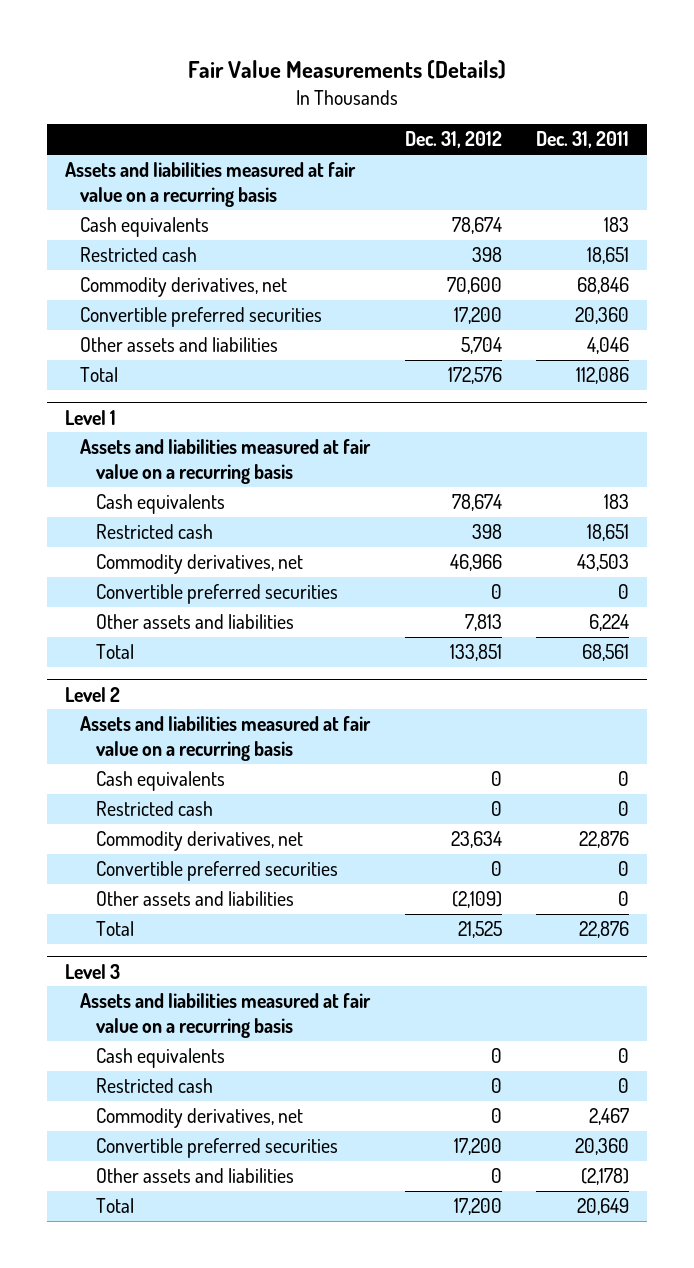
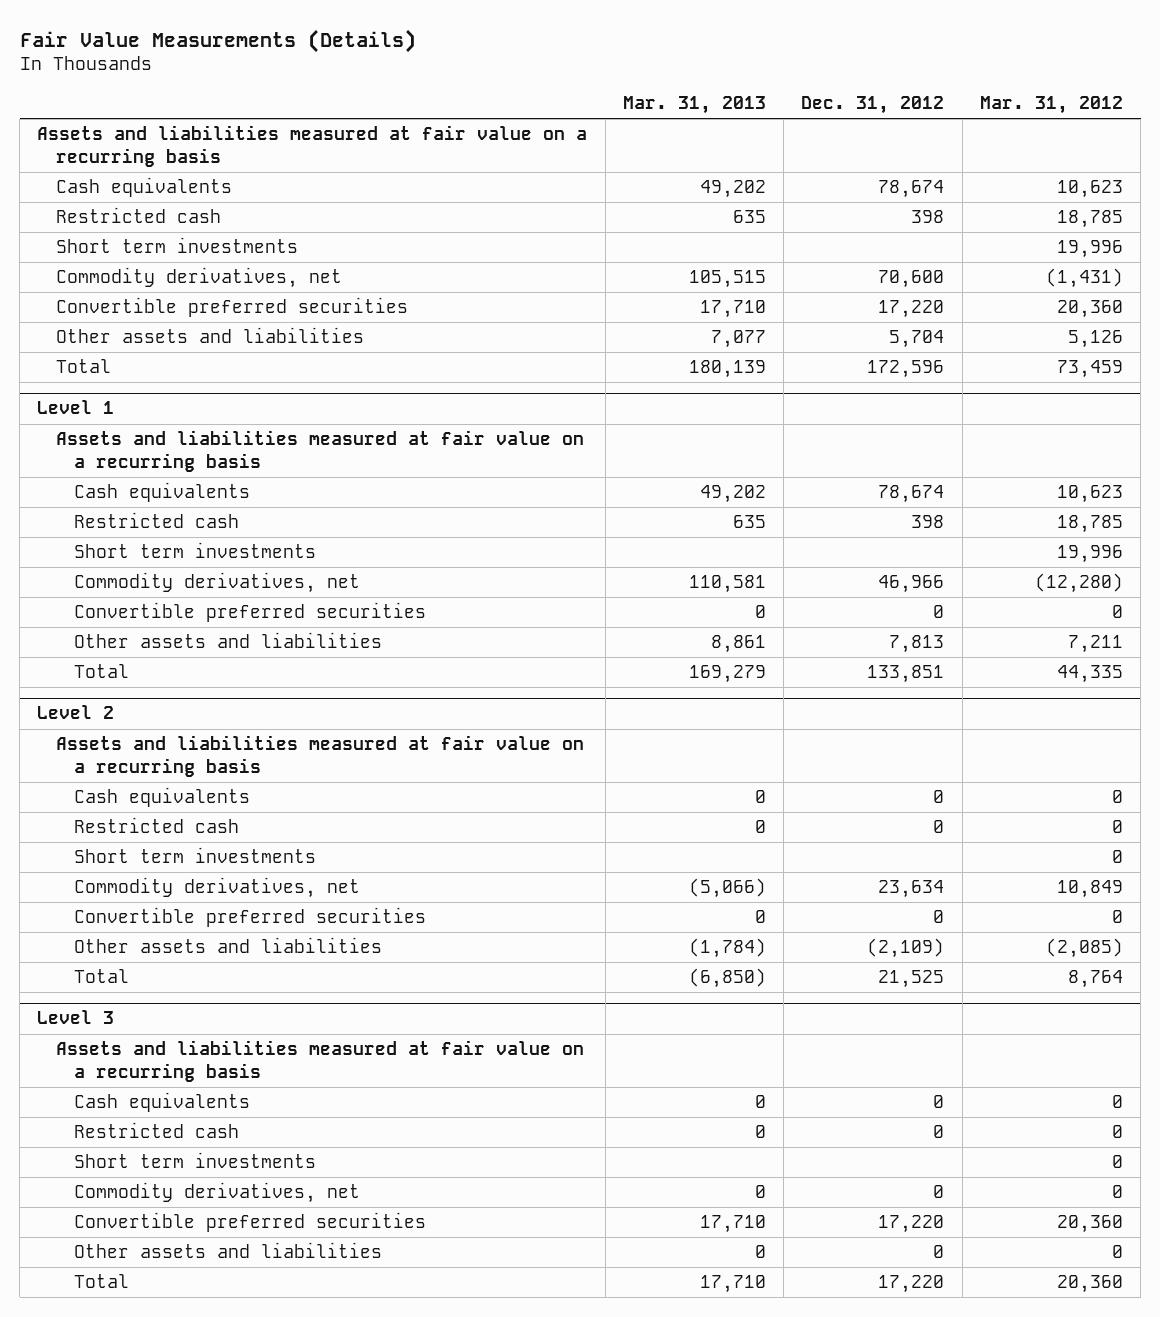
[536,131,630,149] Dec. 31, 2011 -> none
none -> [622,95,766,114] Mar. 31, 2013
none -> [979,95,1123,114] Mar. 31, 2012
none -> [55,237,298,254] Short term investments
[453,307,502,325] 17,200 -> [878,300,945,319] 17,220
[447,367,502,385] 172,576 -> [867,360,945,379] 172,596
none -> [74,542,317,559] Short term investments
none -> [74,847,317,864] Short term investments
none -> [74,1152,317,1169] Short term investments
[453,1138,502,1156] 17,200 -> [878,1215,945,1234] 17,220
[453,1198,502,1216] 17,200 -> [878,1275,945,1294] 17,220

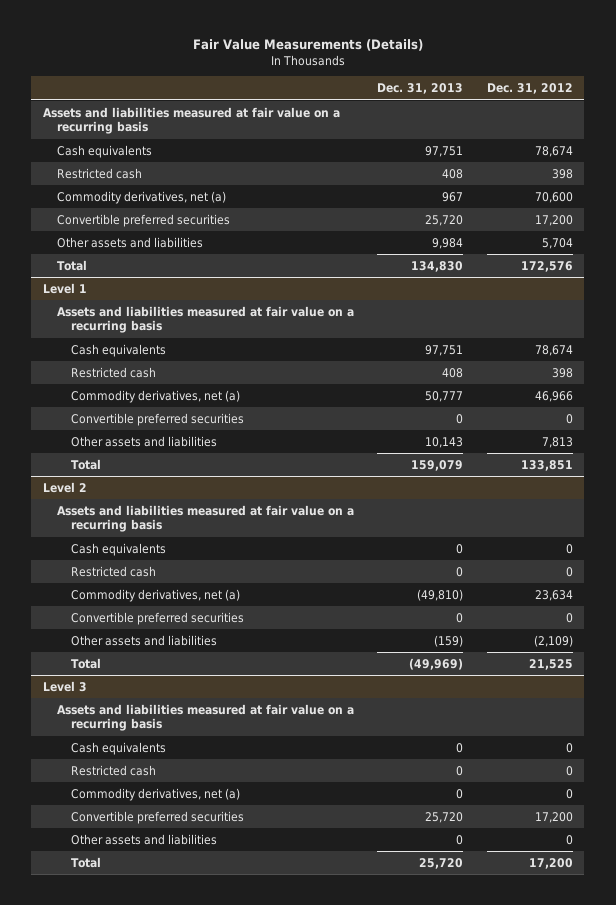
[622,95,766,114] Mar. 31, 2013 -> none
[979,95,1123,114] Mar. 31, 2012 -> none
none -> [377,83,464,95] Dec. 31, 2013
[55,237,298,254] Short term investments -> none
[55,267,342,289] Commodity derivatives, net -> [57,190,227,204] Commodity derivatives, net (a)
[878,300,945,319] 17,220 -> [534,214,573,226] 17,200
[867,360,945,379] 172,596 -> [520,260,573,272] 172,576
[74,542,317,559] Short term investments -> none
[74,572,361,594] Commodity derivatives, net -> [71,389,241,403] Commodity derivatives, net (a)
[74,847,317,864] Short term investments -> none
[74,877,361,899] Commodity derivatives, net -> [71,588,241,602] Commodity derivatives, net (a)
[74,1152,317,1169] Short term investments -> none
[74,1182,361,1204] Commodity derivatives, net -> [71,787,241,801] Commodity derivatives, net (a)
[878,1215,945,1234] 17,220 -> [534,811,573,823] 17,200
[878,1275,945,1294] 17,220 -> [528,857,573,869] 17,200

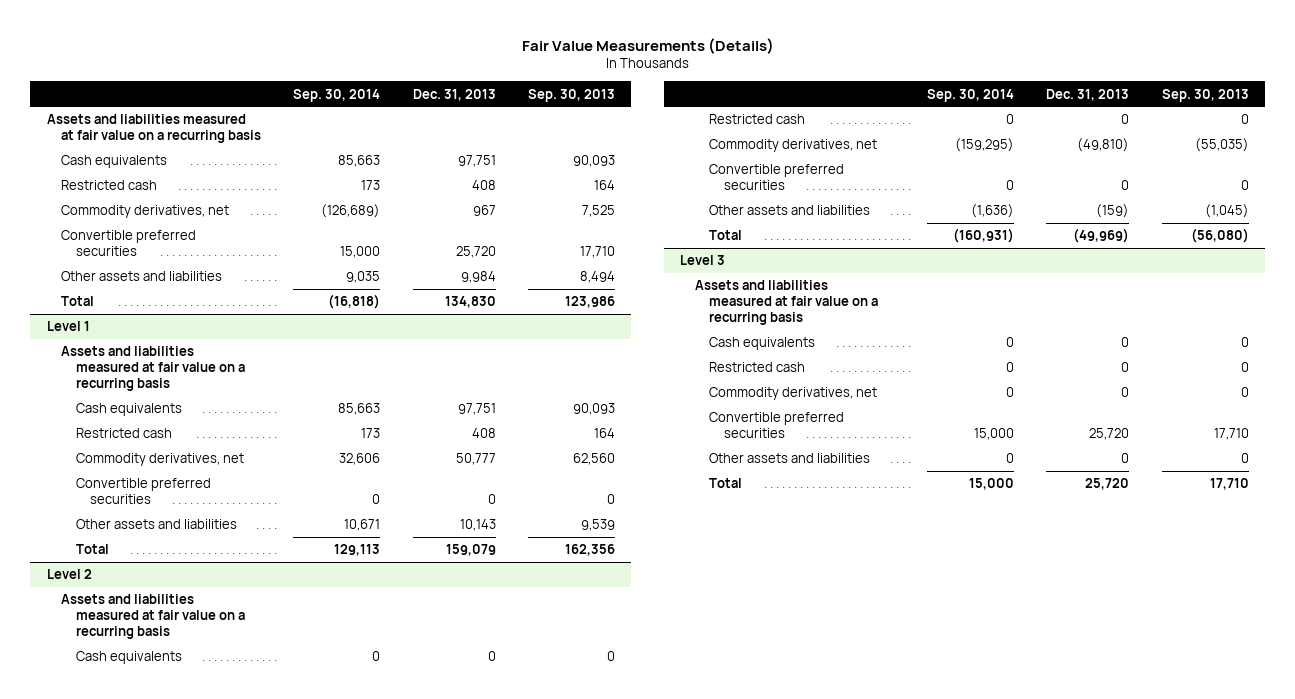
[486,83,573,95] Dec. 31, 2012 -> none
none -> [293,88,381,102] Sep. 30, 2014
none -> [528,88,616,102] Sep. 30, 2013
[57,190,227,204] Commodity derivatives, net (a) -> [61,205,230,219] Commodity derivatives, net
[71,389,241,403] Commodity derivatives, net (a) -> [75,453,244,467] Commodity derivatives, net
[71,588,241,602] Commodity derivatives, net (a) -> [709,139,878,153] Commodity derivatives, net
[71,787,241,801] Commodity derivatives, net (a) -> [709,387,878,401] Commodity derivatives, net

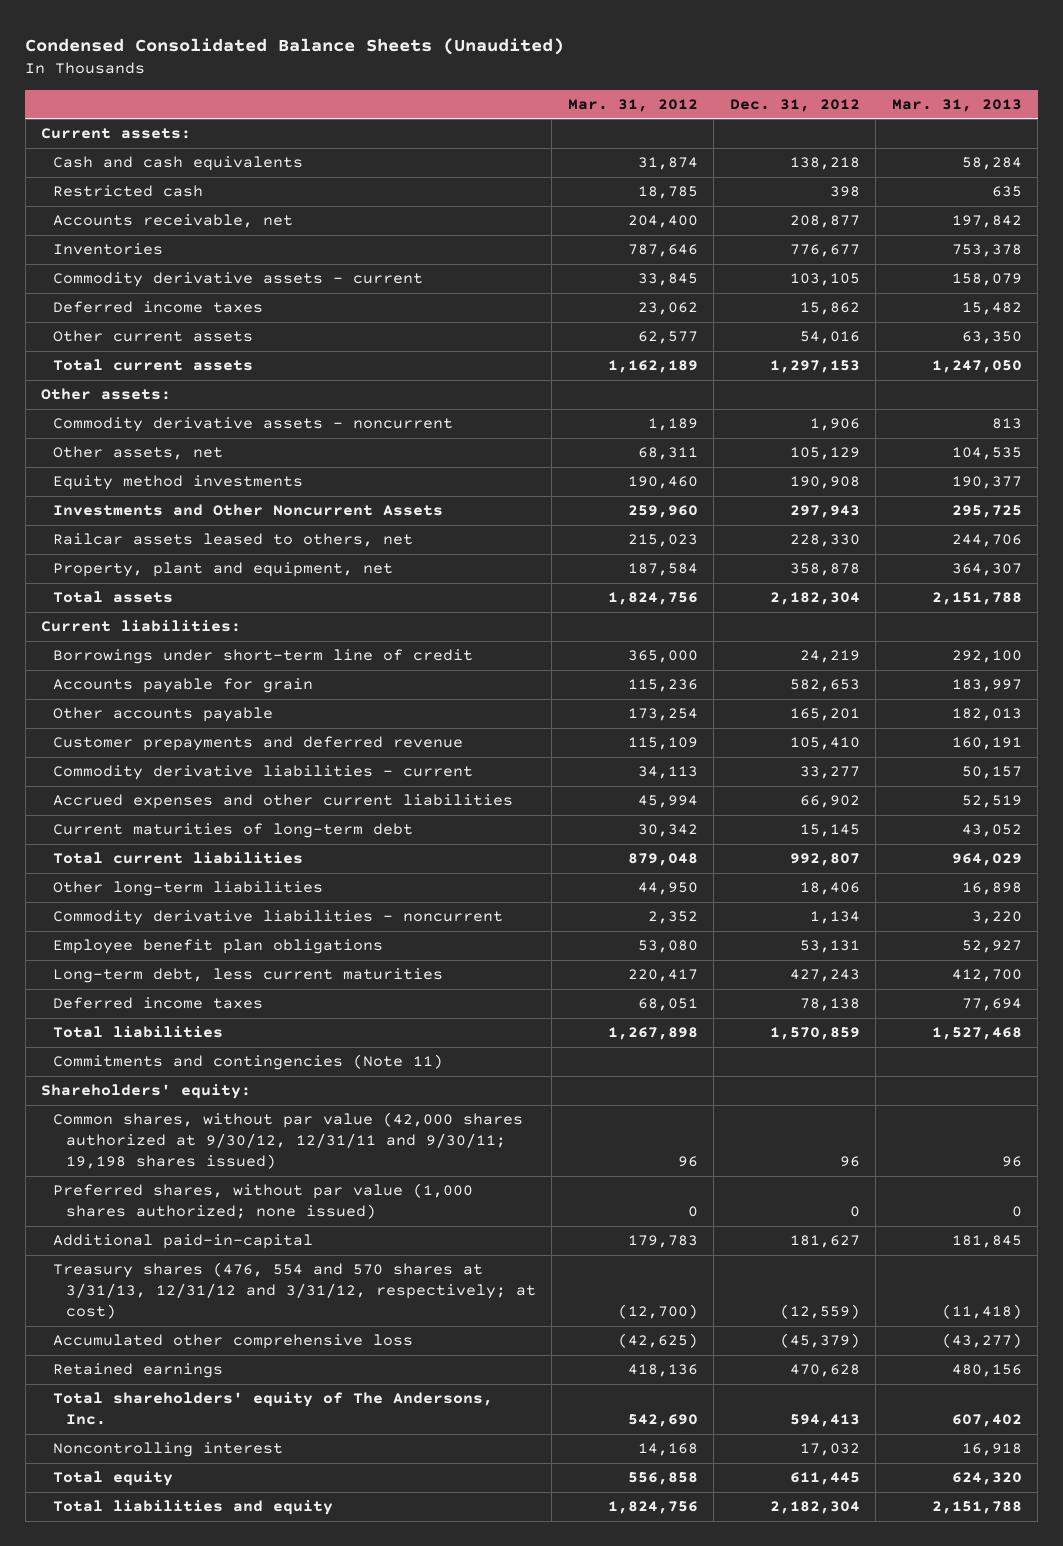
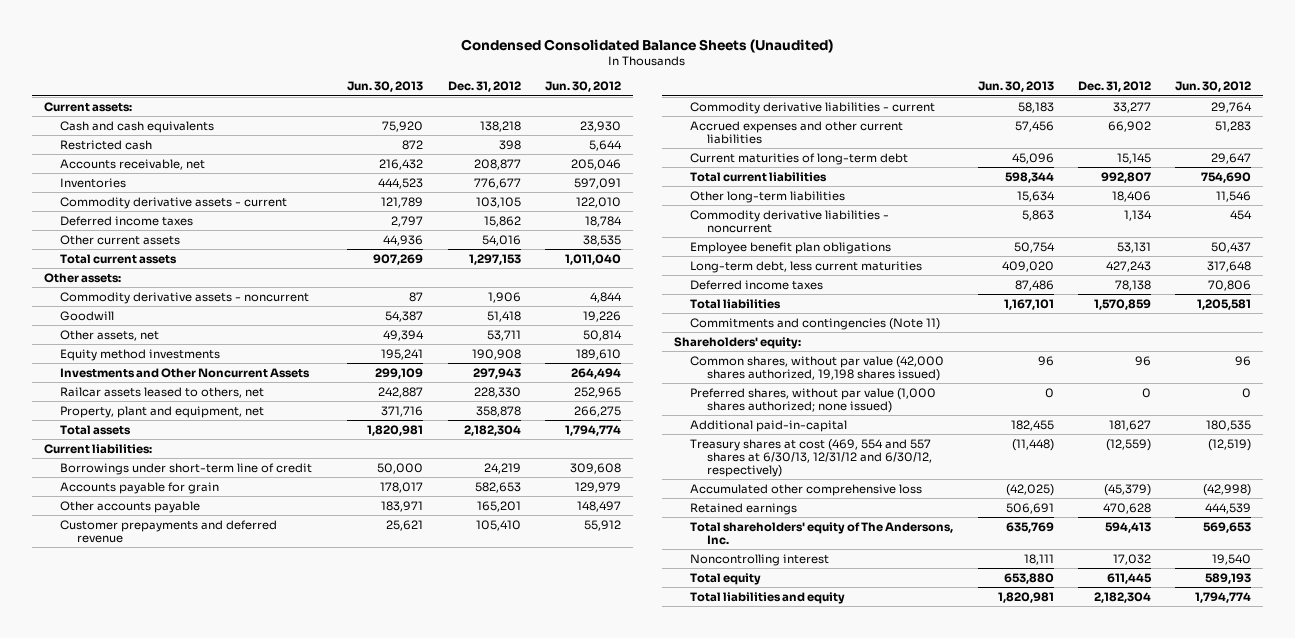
[567,98,698,112] Mar. 31, 2012 -> none
[891,98,1022,112] Mar. 31, 2013 -> none
none -> [347,81,424,93] Jun. 30, 2013
none -> [544,81,621,93] Jun. 30, 2012
none -> [60,310,115,321] Goodwill
[789,447,860,461] 105,129 -> [486,329,521,341] 53,711
[53,1112,524,1170] Common shares, without par value (42,000 shares authorized at 9/30/12, 12/31/11 and 9/30/11; 19,198 shares issued) -> [690,355,945,381] Common shares, without par value (42,000 shares authorized, 19,198 shares issued)
[53,1262,536,1320] Treasury shares (476, 554 and 570 shares at 3/31/13, 12/31/12 and 3/31/12, respectively; at cost) -> [690,438,932,478] Treasury shares at cost (469, 554 and 557 shares at 6/30/13, 12/31/12 and 6/30/12, respectively)

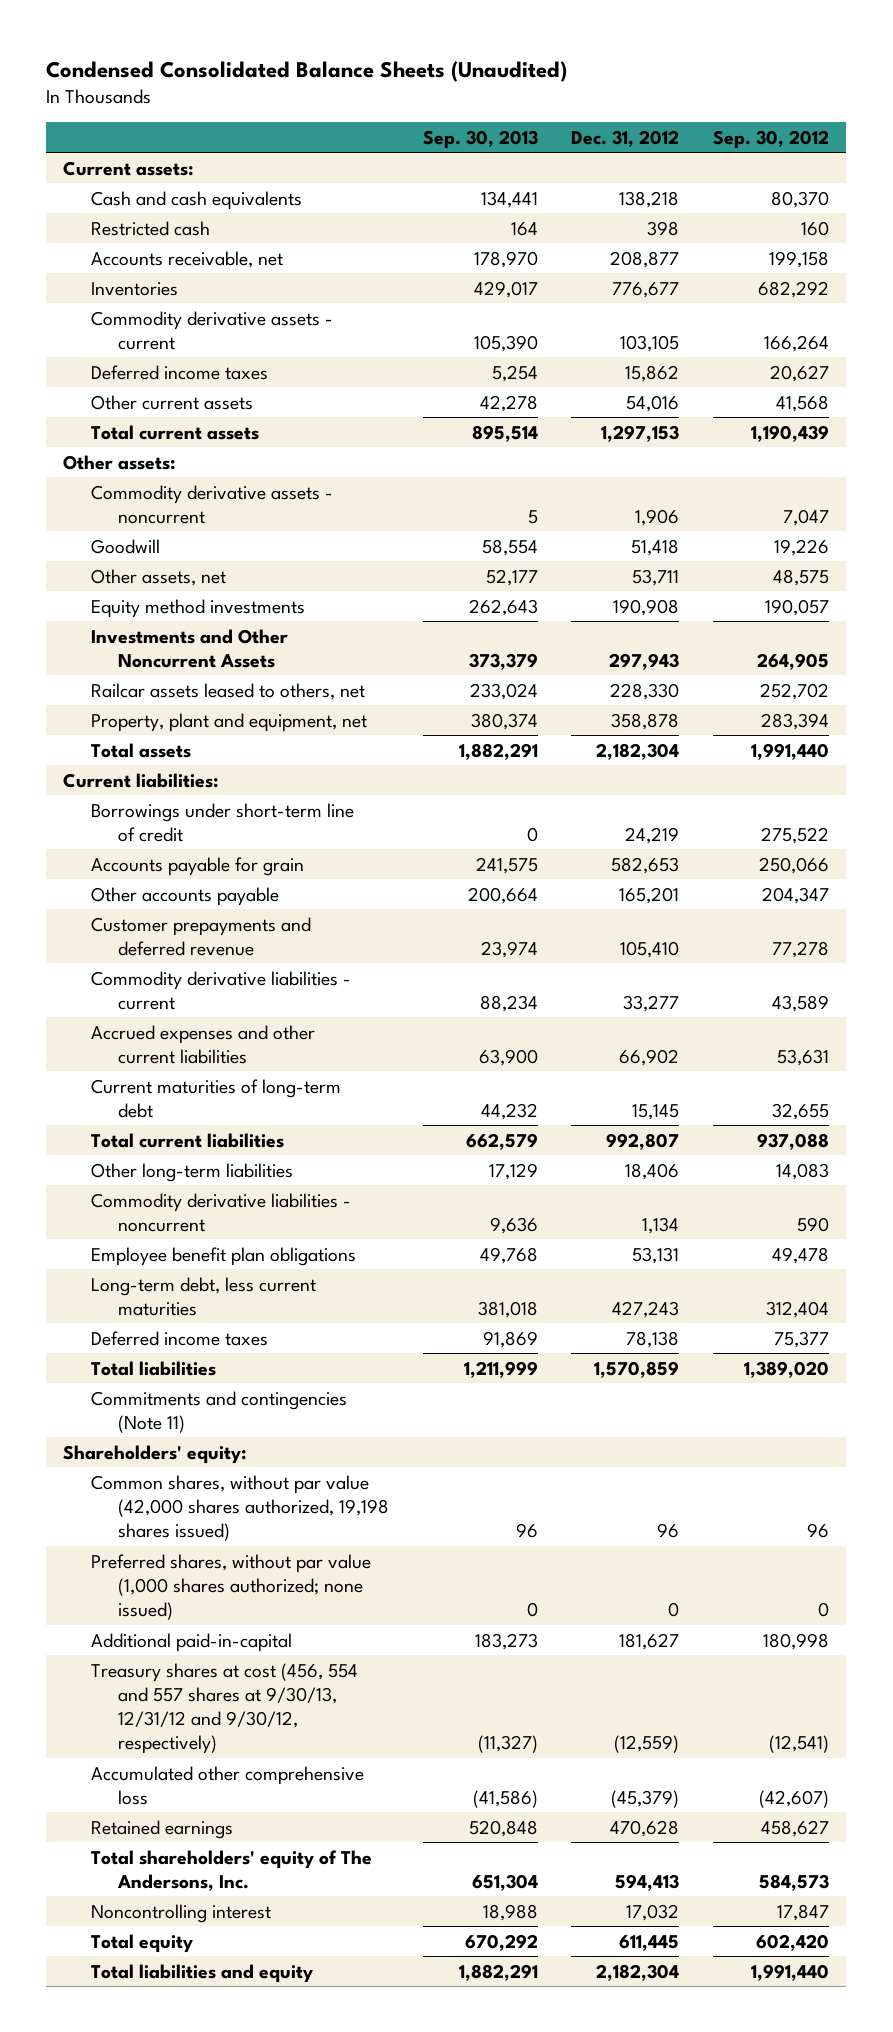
[347,81,424,93] Jun. 30, 2013 -> none
[544,81,621,93] Jun. 30, 2012 -> none
none -> [422,129,538,149] Sep. 30, 2013
none -> [713,129,830,149] Sep. 30, 2012
[690,438,932,478] Treasury shares at cost (469, 554 and 557 shares at 6/30/13, 12/31/12 and 6/30/12, respectively) -> [90,1662,358,1754] Treasury shares at cost (456, 554 and 557 shares at 9/30/13, 12/31/12 and 9/30/12, respectively)

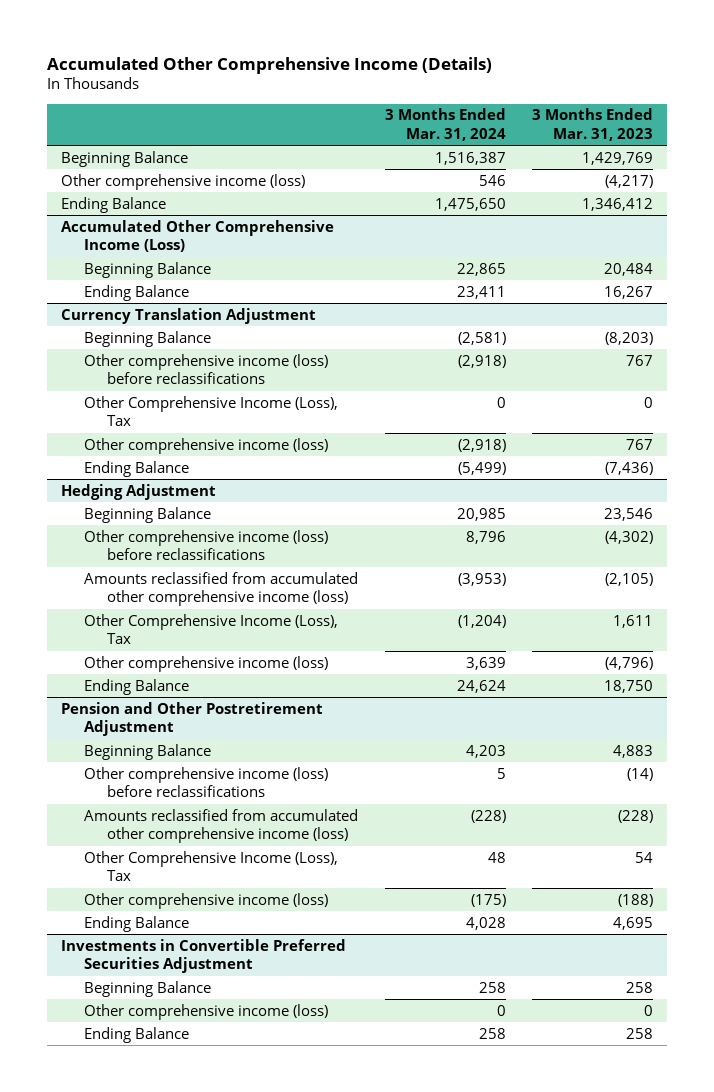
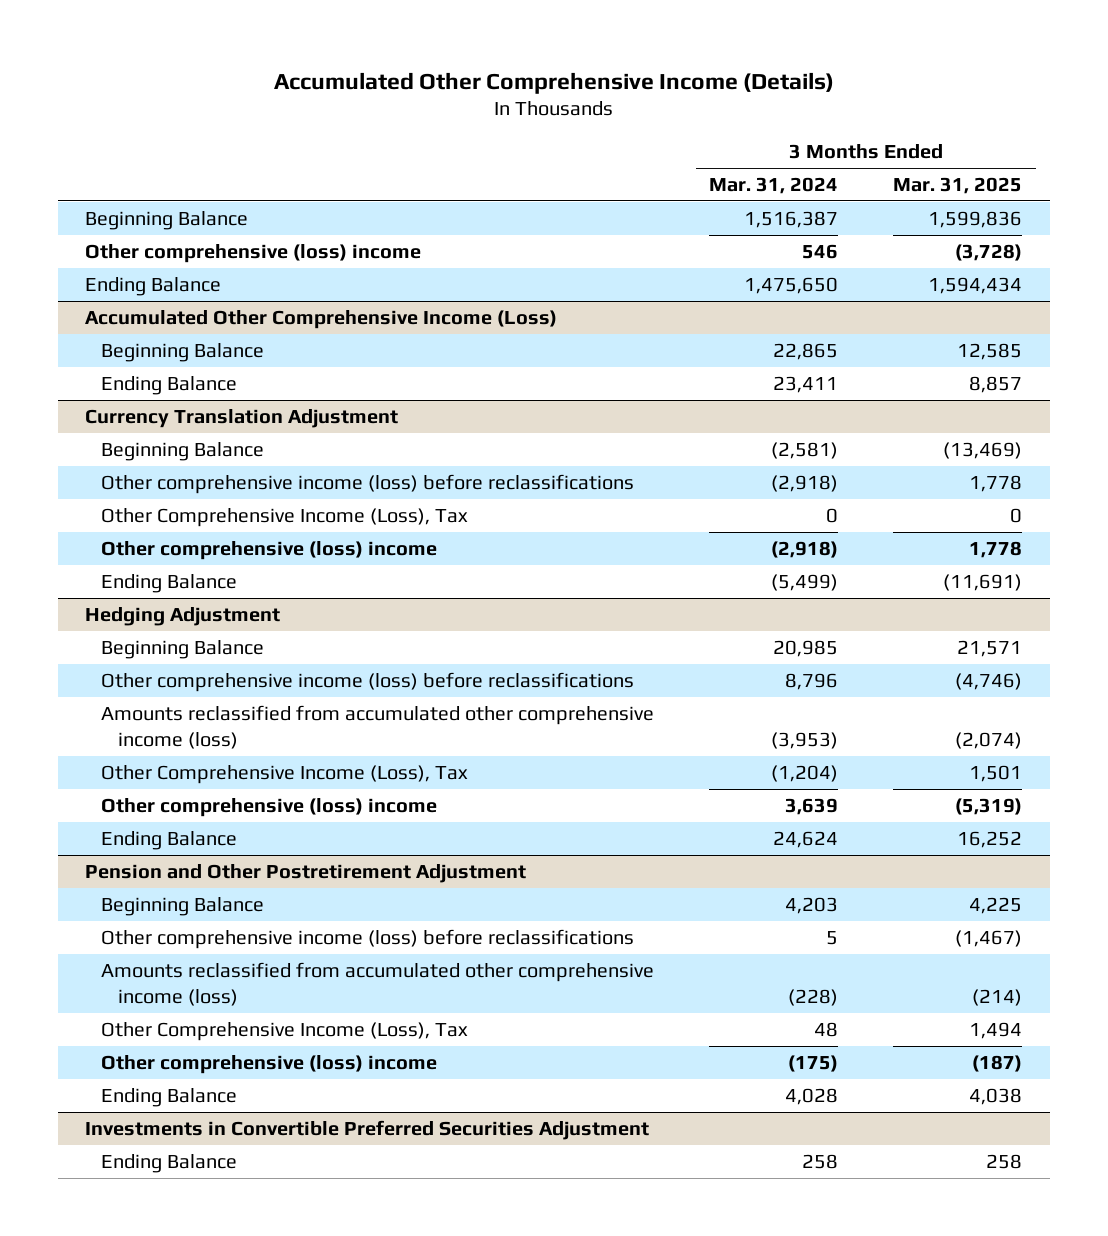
[532,108,654,141] 3 Months Ended Mar. 31, 2023 -> none
none -> [893,176,1023,194] Mar. 31, 2025
[60,173,305,190] Other comprehensive income (loss) -> [85,243,422,263] Other comprehensive (loss) income
[83,437,328,454] Other comprehensive income (loss) -> [101,540,438,560] Other comprehensive (loss) income
[83,655,328,672] Other comprehensive income (loss) -> [101,797,438,817] Other comprehensive (loss) income
[83,892,328,909] Other comprehensive income (loss) -> [101,1054,438,1074] Other comprehensive (loss) income
[83,980,211,997] Beginning Balance -> none
[83,1003,328,1020] Other comprehensive income (loss) -> none

